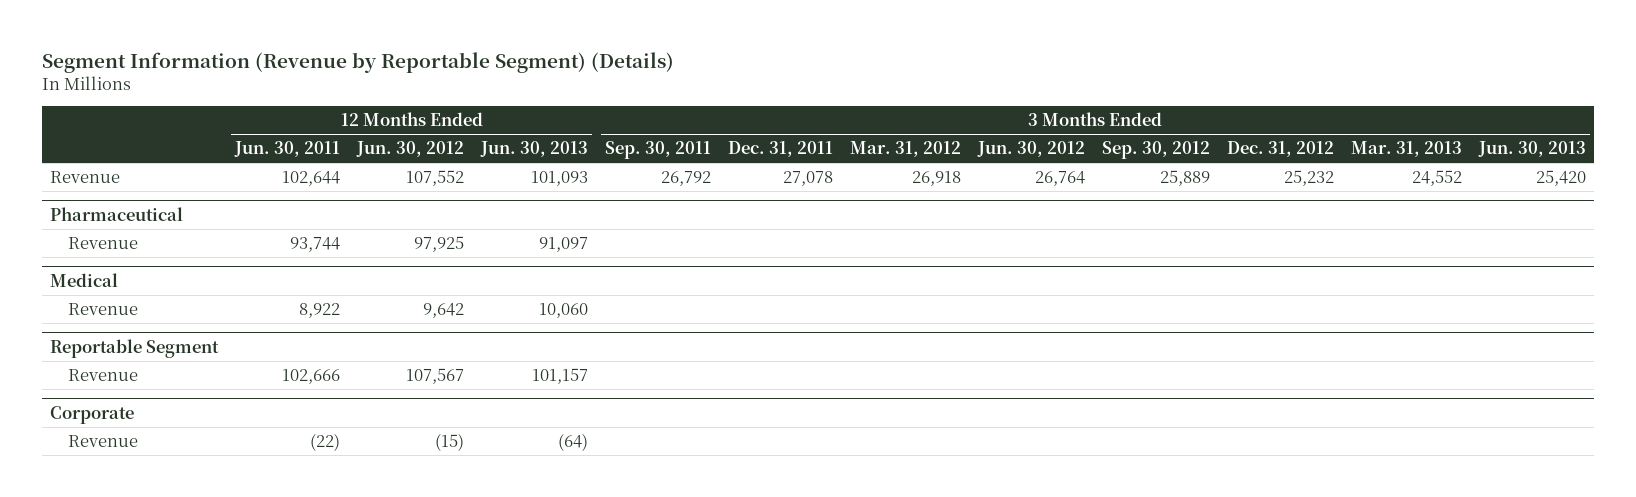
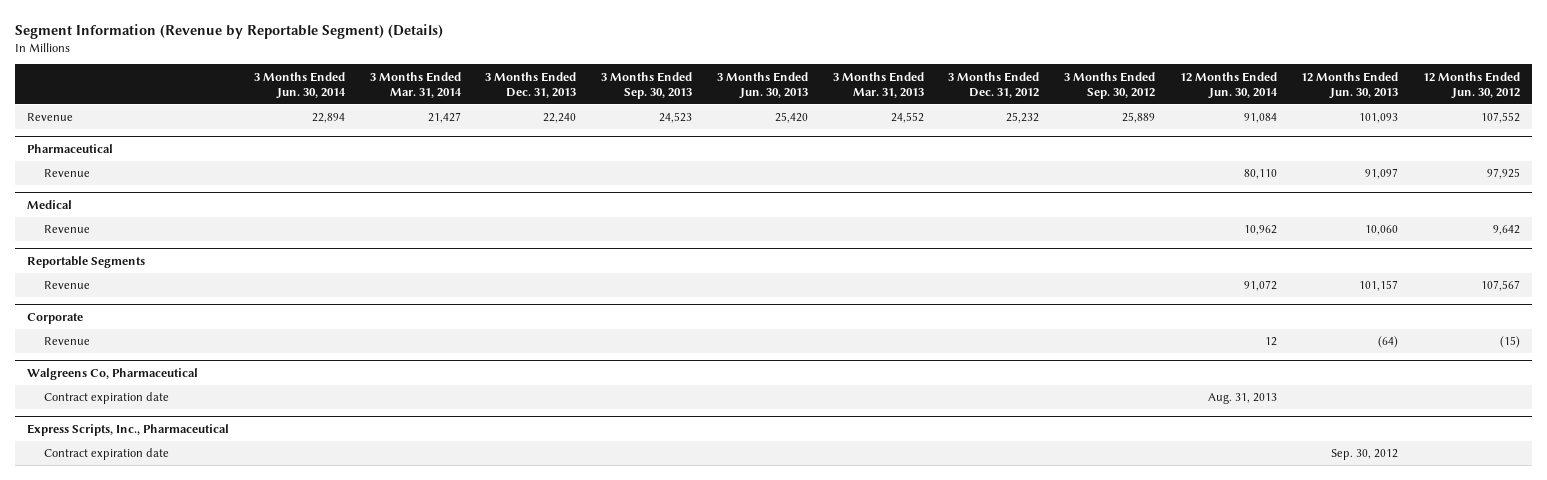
[234,141,341,158] Jun. 30, 2011 -> none
[605,141,712,160] Sep. 30, 2011 -> none
[728,141,834,158] Dec. 31, 2011 -> none
[849,141,961,158] Mar. 31, 2012 -> none
[976,141,1085,158] Jun. 30, 2012 -> none
none -> [254,71,347,99] 3 Months Ended Jun. 30, 2014
none -> [369,71,462,98] 3 Months Ended Mar. 31, 2014
none -> [485,71,577,98] 3 Months Ended Dec. 31, 2013
none -> [601,71,693,99] 3 Months Ended Sep. 30, 2013
none -> [1179,71,1278,99] 12 Months Ended Jun. 30, 2014
[50,338,220,358] Reportable Segment -> [27,255,146,268] Reportable Segments
none -> [27,367,199,380] Walgreens Co, Pharmaceutical
none -> [44,392,170,405] Contract expiration date
none -> [27,423,230,436] Express Scripts, Inc., Pharmaceutical
none -> [44,448,170,461] Contract expiration date

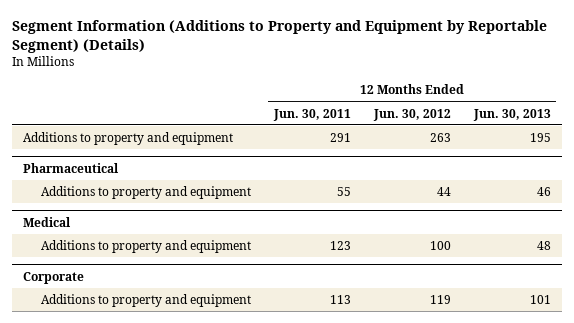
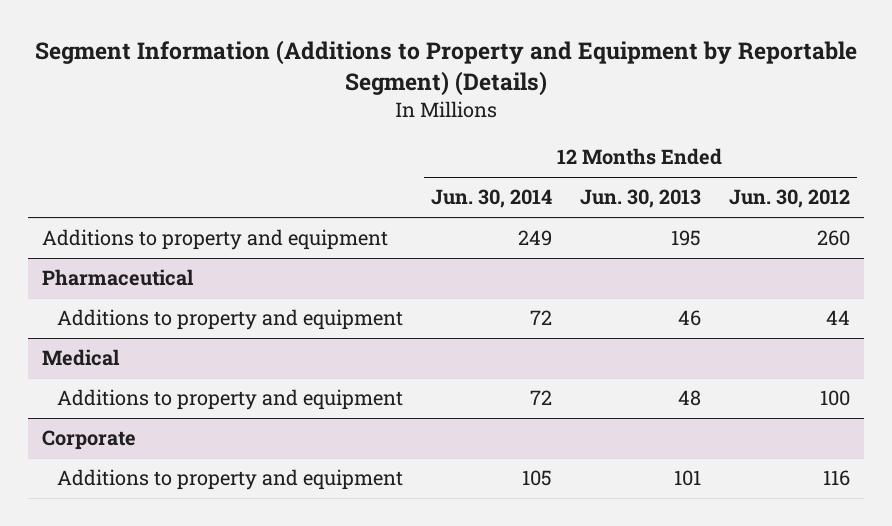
[273,108,352,121] Jun. 30, 2011 -> none
none -> [430,189,552,209] Jun. 30, 2014
[429,132,451,142] 263 -> [816,230,850,247] 260
[429,294,451,304] 119 -> [822,470,850,487] 116

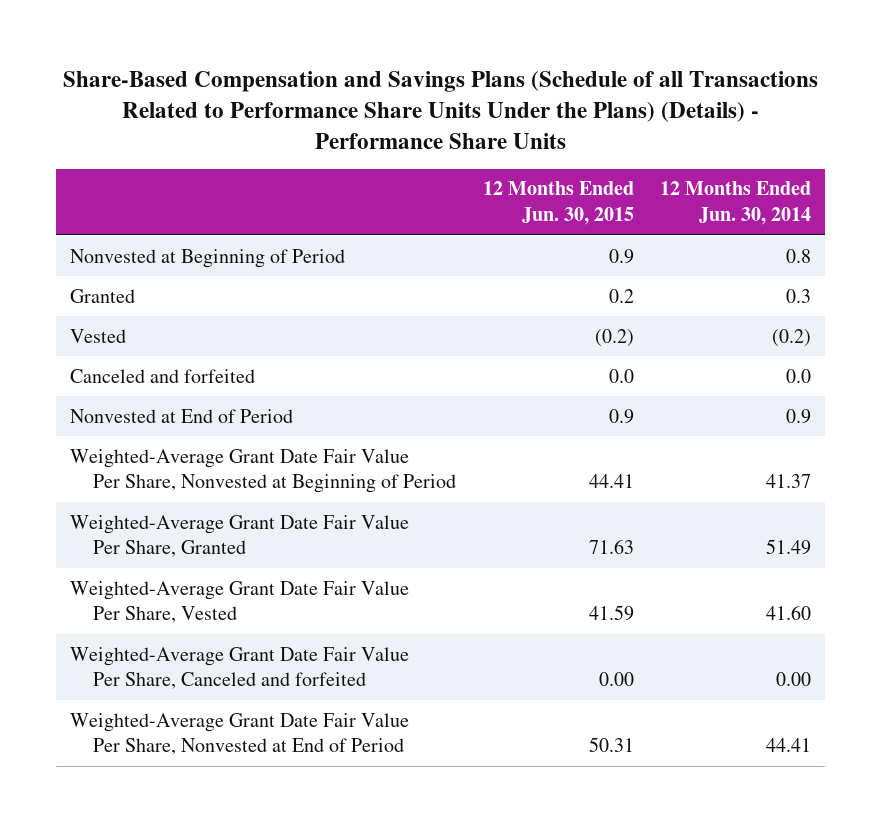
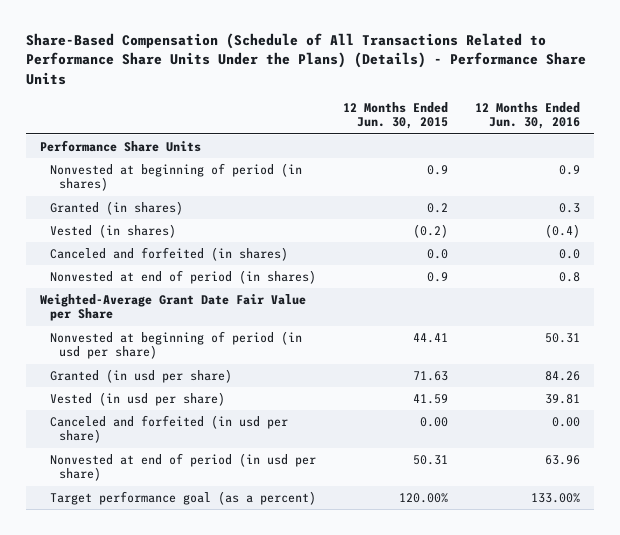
[62,71,818,149] Share-Based Compensation and Savings Plans (Schedule of all Transactions Related to Performance Share Units Under the Plans) (Details) - Performance Share Units -> [26,33,587,85] Share-Based Compensation (Schedule of All Transactions Related to Performance Share Units Under the Plans) (Details) - Performance Share Units
[660,181,812,226] 12 Months Ended Jun. 30, 2014 -> none
none -> [475,101,581,130] 12 Months Ended Jun. 30, 2016
none -> [39,139,201,152] Performance Share Units
[69,248,345,268] Nonvested at Beginning of Period -> [49,162,302,192] Nonvested at beginning of period (in shares)
[69,288,135,303] Granted -> [49,200,183,215] Granted (in shares)
[69,328,126,343] Vested -> [49,223,176,238] Vested (in shares)
[69,368,255,383] Canceled and forfeited -> [49,246,288,261] Canceled and forfeited (in shares)
[69,408,293,423] Nonvested at End of Period -> [49,269,316,284] Nonvested at end of period (in shares)
none -> [39,293,306,322] Weighted-Average Grant Date Fair Value per Share
[69,448,456,494] Weighted-Average Grant Date Fair Value Per Share, Nonvested at Beginning of Period -> [49,330,302,360] Nonvested at beginning of period (in usd per share)
[69,514,409,558] Weighted-Average Grant Date Fair Value Per Share, Granted -> [49,368,232,383] Granted (in usd per share)
[69,580,409,624] Weighted-Average Grant Date Fair Value Per Share, Vested -> [49,391,225,406] Vested (in usd per share)
[69,646,409,690] Weighted-Average Grant Date Fair Value Per Share, Canceled and forfeited -> [49,414,288,444] Canceled and forfeited (in usd per share)
[69,712,409,756] Weighted-Average Grant Date Fair Value Per Share, Nonvested at End of Period -> [49,452,316,482] Nonvested at end of period (in usd per share)
none -> [49,490,316,505] Target performance goal (as a percent)

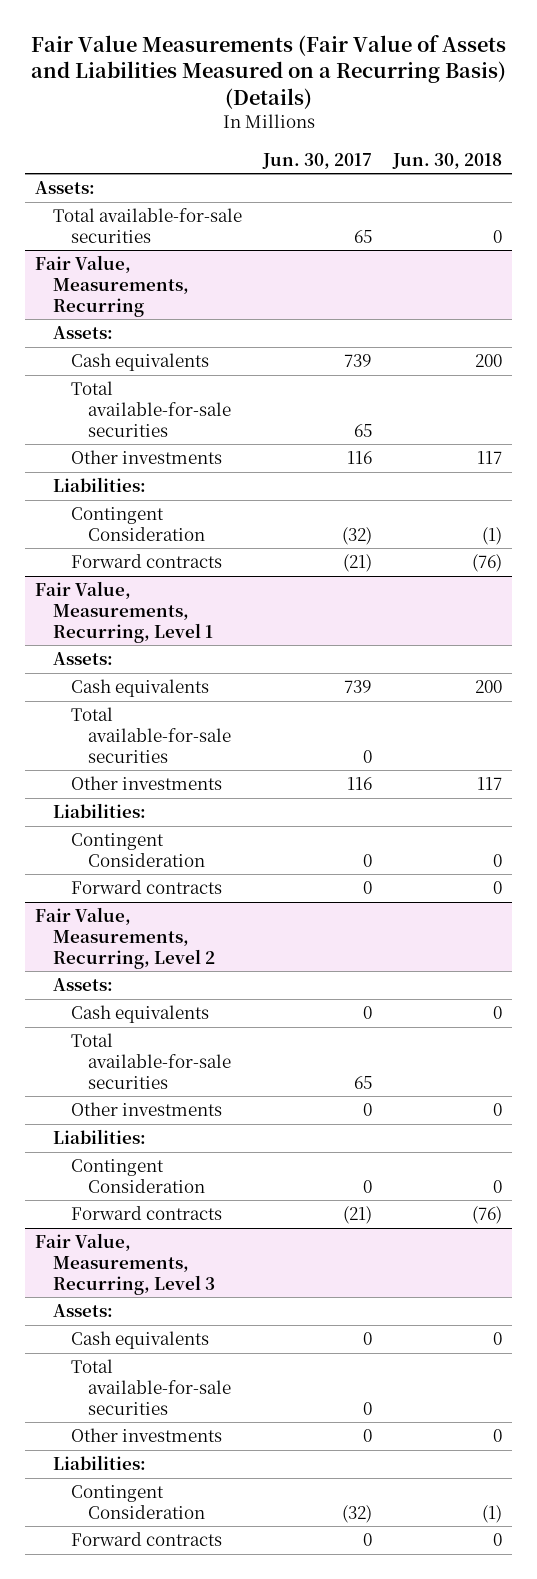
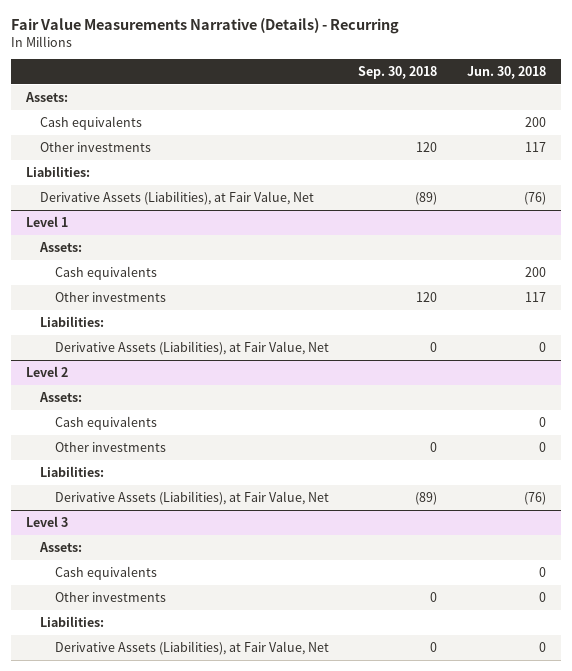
[30,34,506,110] Fair Value Measurements (Fair Value of Assets and Liabilities Measured on a Recurring Basis) (Details) -> [10,17,399,34] Fair Value Measurements Narrative (Details) - Recurring
[261,152,372,169] Jun. 30, 2017 -> none
none -> [358,65,438,79] Sep. 30, 2018
[53,208,243,243] Total available-for-sale securities -> none
[35,255,190,317] Fair Value, Measurements, Recurring -> none
[53,326,114,340] Assets: -> none
[70,381,232,437] Total available-for-sale securities -> none
[70,507,206,541] Contingent Consideration -> none
[35,581,214,643] Fair Value, Measurements, Recurring, Level 1 -> none
[70,554,222,569] Forward contracts -> [40,191,315,206] Derivative Assets (Liabilities), at Fair Value, Net
none -> [25,216,68,228] Level 1
[70,707,232,763] Total available-for-sale securities -> none
[70,833,206,867] Contingent Consideration -> none
[35,907,216,969] Fair Value, Measurements, Recurring, Level 2 -> none
[70,880,222,895] Forward contracts -> [54,341,329,356] Derivative Assets (Liabilities), at Fair Value, Net
none -> [25,366,68,378] Level 2
[70,1033,232,1089] Total available-for-sale securities -> none
[70,1159,206,1193] Contingent Consideration -> none
[35,1233,216,1295] Fair Value, Measurements, Recurring, Level 3 -> none
[70,1206,222,1221] Forward contracts -> [54,491,329,506] Derivative Assets (Liabilities), at Fair Value, Net
none -> [25,516,68,528] Level 3
[70,1359,232,1415] Total available-for-sale securities -> none
[70,1485,206,1519] Contingent Consideration -> none
[70,1532,222,1547] Forward contracts -> [54,641,329,656] Derivative Assets (Liabilities), at Fair Value, Net

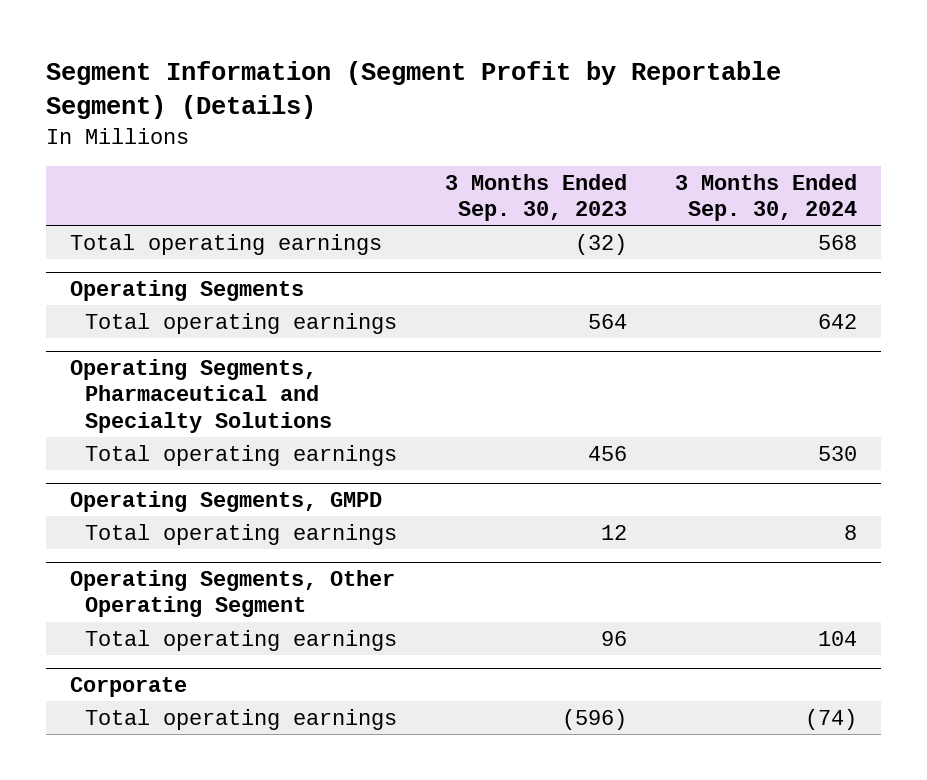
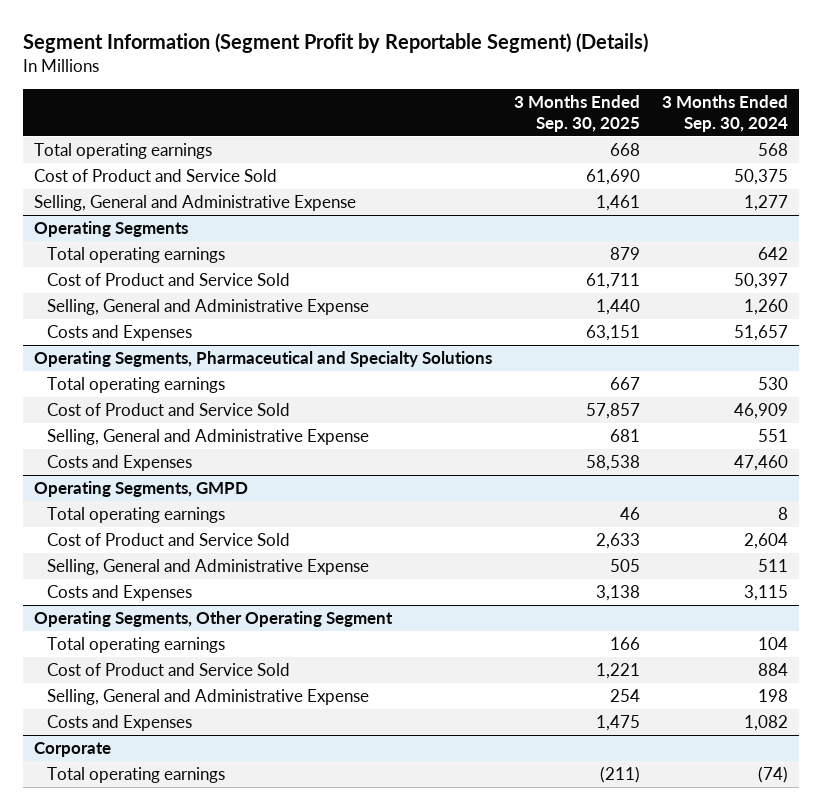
[445,173,628,221] 3 Months Ended Sep. 30, 2023 -> none
none -> [514,94,641,132] 3 Months Ended Sep. 30, 2025
none -> [33,168,277,182] Cost of Product and Service Sold
none -> [33,194,356,211] Selling, General and Administrative Expense
none -> [46,272,290,286] Cost of Product and Service Sold
none -> [46,298,369,315] Selling, General and Administrative Expense
none -> [46,324,192,341] Costs and Expenses
none -> [46,402,290,416] Cost of Product and Service Sold
none -> [46,428,369,445] Selling, General and Administrative Expense
none -> [46,454,192,471] Costs and Expenses
none -> [46,532,290,546] Cost of Product and Service Sold
none -> [46,558,369,575] Selling, General and Administrative Expense
none -> [46,584,192,601] Costs and Expenses
none -> [46,662,290,676] Cost of Product and Service Sold
none -> [46,688,369,705] Selling, General and Administrative Expense
none -> [46,714,192,731] Costs and Expenses

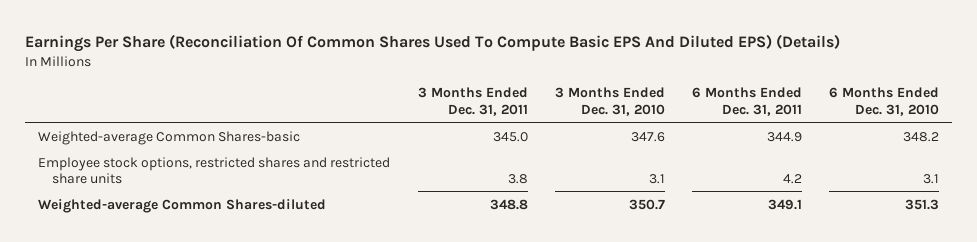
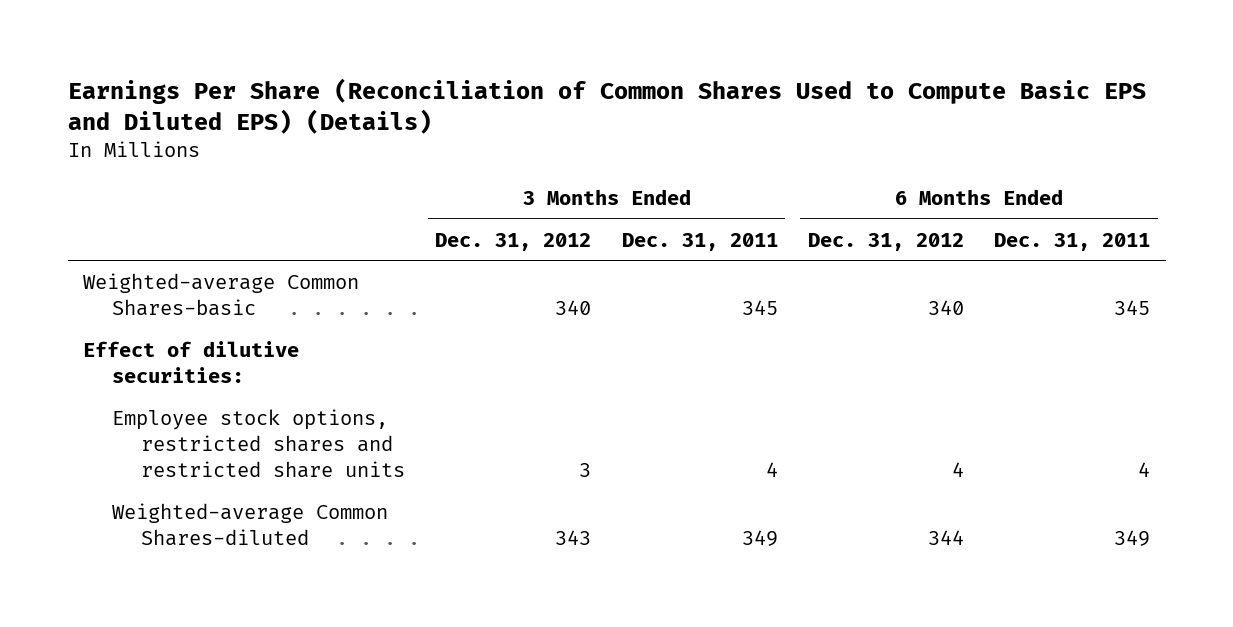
[24,33,840,52] Earnings Per Share (Reconciliation Of Common Shares Used To Compute Basic EPS And Diluted EPS) (Details) -> [67,77,1146,134] Earnings Per Share (Reconciliation of Common Shares Used to Compute Basic EPS and Diluted EPS) (Details)
[554,87,665,116] 3 Months Ended Dec. 31, 2010 -> none
[828,87,939,116] 6 Months Ended Dec. 31, 2010 -> none
none -> [435,232,592,251] Dec. 31, 2012
none -> [808,232,965,251] Dec. 31, 2012
[492,131,528,142] 345.0 -> [741,299,778,315] 345
[766,131,802,142] 344.9 -> [1114,299,1151,315] 345
none -> [82,340,299,383] Effect of dilutive securities:
[507,173,528,184] 3.8 -> [765,462,778,478] 4
[782,173,802,184] 4.2 -> [1138,462,1151,478] 4
[489,198,528,210] 348.8 -> [741,529,778,546] 349
[767,198,802,210] 349.1 -> [1114,529,1151,546] 349

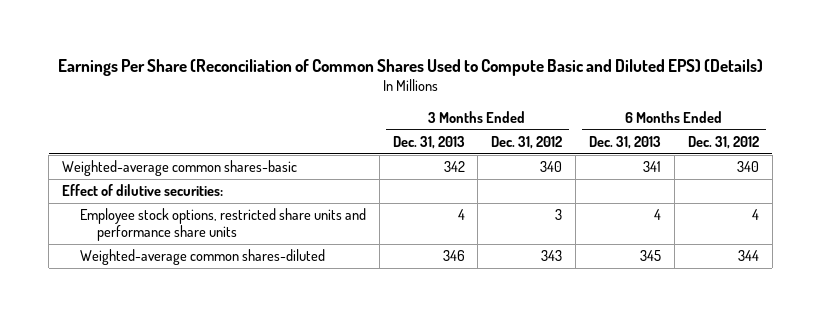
[67,77,1146,134] Earnings Per Share (Reconciliation of Common Shares Used to Compute Basic EPS and Diluted EPS) (Details) -> [57,58,763,76] Earnings Per Share (Reconciliation of Common Shares Used to Compute Basic and Diluted EPS) (Details)
[621,232,778,251] Dec. 31, 2011 -> none
[994,232,1151,251] Dec. 31, 2011 -> none
none -> [392,136,465,150] Dec. 31, 2013
none -> [589,136,662,150] Dec. 31, 2013
[82,272,359,316] Weighted-average Common Shares-basic -> [62,160,298,177] Weighted-average common shares-basic
[111,408,406,479] Employee stock options, restricted shares and restricted share units -> [79,208,366,242] Employee stock options, restricted share units and performance share units
[111,502,388,546] Weighted-average Common Shares-diluted -> [79,249,325,266] Weighted-average common shares-diluted

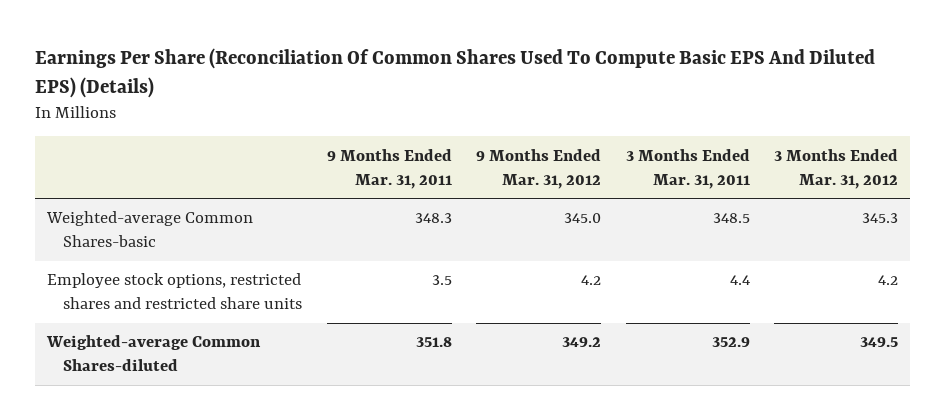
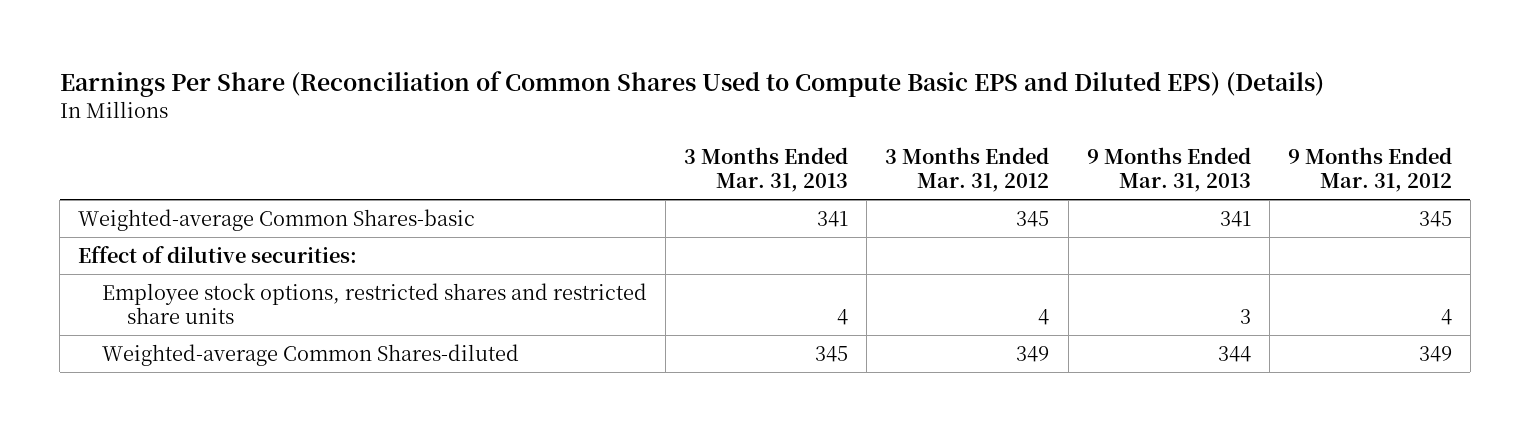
[34,47,875,98] Earnings Per Share (Reconciliation Of Common Shares Used To Compute Basic EPS And Diluted EPS) (Details) -> [59,70,1324,97] Earnings Per Share (Reconciliation of Common Shares Used to Compute Basic EPS and Diluted EPS) (Details)
[326,148,452,189] 9 Months Ended Mar. 31, 2011 -> none
[625,148,750,189] 3 Months Ended Mar. 31, 2011 -> none
none -> [684,146,849,192] 3 Months Ended Mar. 31, 2013
none -> [1086,146,1251,192] 9 Months Ended Mar. 31, 2013
[564,213,602,224] 345.0 -> [1418,210,1452,227] 345
[862,213,899,224] 345.3 -> [1016,210,1050,227] 345
none -> [78,245,358,263] Effect of dilutive securities:
[581,275,602,286] 4.2 -> [1440,308,1452,325] 4
[878,275,899,286] 4.2 -> [1038,308,1050,325] 4
[562,337,602,348] 349.2 -> [1418,345,1452,362] 349
[860,337,899,348] 349.5 -> [1016,345,1050,362] 349

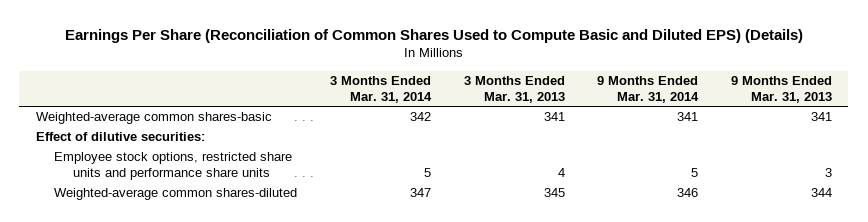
[59,70,1324,97] Earnings Per Share (Reconciliation of Common Shares Used to Compute Basic EPS and Diluted EPS) (Details) -> [64,28,803,43] Earnings Per Share (Reconciliation of Common Shares Used to Compute Basic and Diluted EPS) (Details)
[885,146,1050,192] 3 Months Ended Mar. 31, 2012 -> none
[1287,146,1452,192] 9 Months Ended Mar. 31, 2012 -> none
none -> [330,75,433,103] 3 Months Ended Mar. 31, 2014
none -> [597,75,700,103] 9 Months Ended Mar. 31, 2014
[78,208,476,231] Weighted-average Common Shares-basic -> [35,112,272,125] Weighted-average common shares-basic
[102,282,648,324] Employee stock options, restricted shares and restricted share units -> [54,152,293,181] Employee stock options, restricted share units and performance share units
[102,343,520,366] Weighted-average Common Shares-diluted -> [54,188,298,201] Weighted-average common shares-diluted

